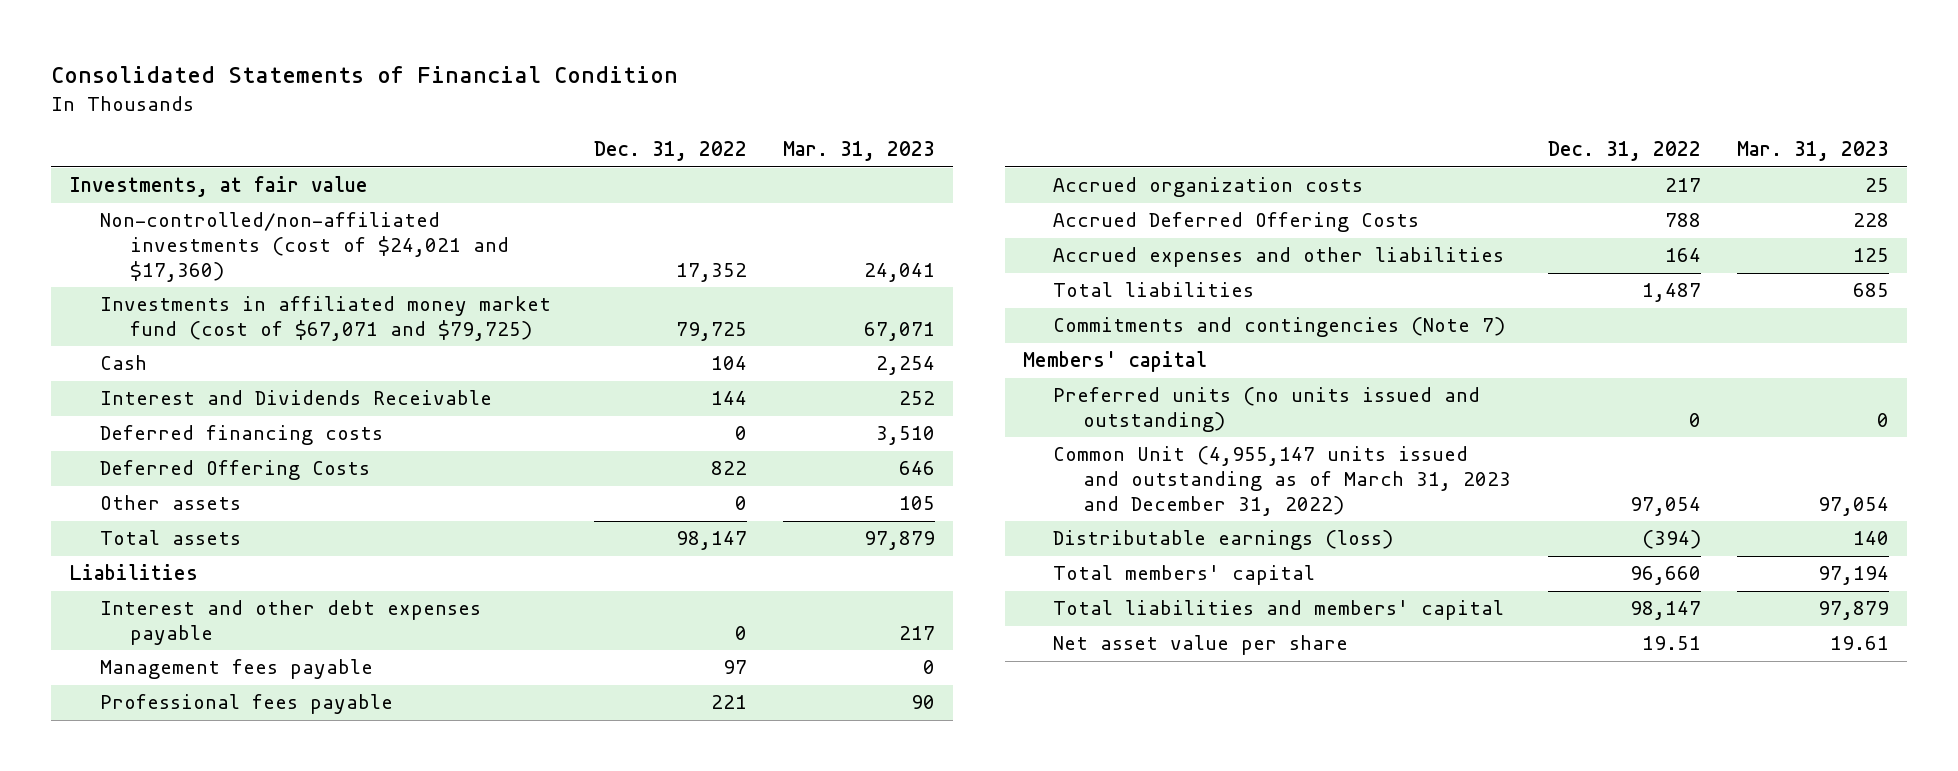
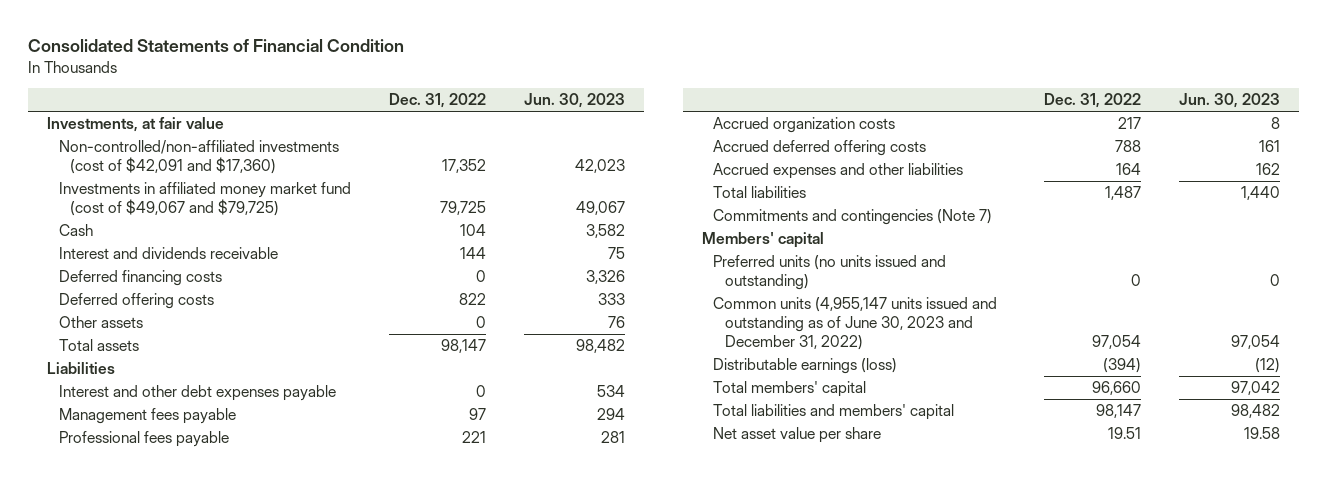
[783,141,936,162] Mar. 31, 2023 -> none
none -> [524,93,626,109] Jun. 30, 2023
[99,212,509,282] Non-controlled/non-affiliated investments (cost of $24,021 and $17,360) -> [58,140,339,175] Non-controlled/non-affiliated investments (cost of $42,091 and $17,360)
[99,296,551,342] Investments in affiliated money market fund (cost of $67,071 and $79,725) -> [58,182,351,217] Investments in affiliated money market fund (cost of $49,067 and $79,725)
[99,390,492,406] Interest and Dividends Receivable -> [58,247,278,260] Interest and dividends receivable
[99,460,370,481] Deferred Offering Costs -> [58,293,214,310] Deferred offering costs
[1053,212,1420,233] Accrued Deferred Offering Costs -> [713,140,927,157] Accrued deferred offering costs
[1053,446,1512,516] Common Unit (4,955,147 units issued and outstanding as of March 31, 2023 and December 31, 2022) -> [713,297,998,351] Common units (4,955,147 units issued and outstanding as of June 30, 2023 and December 31, 2022)

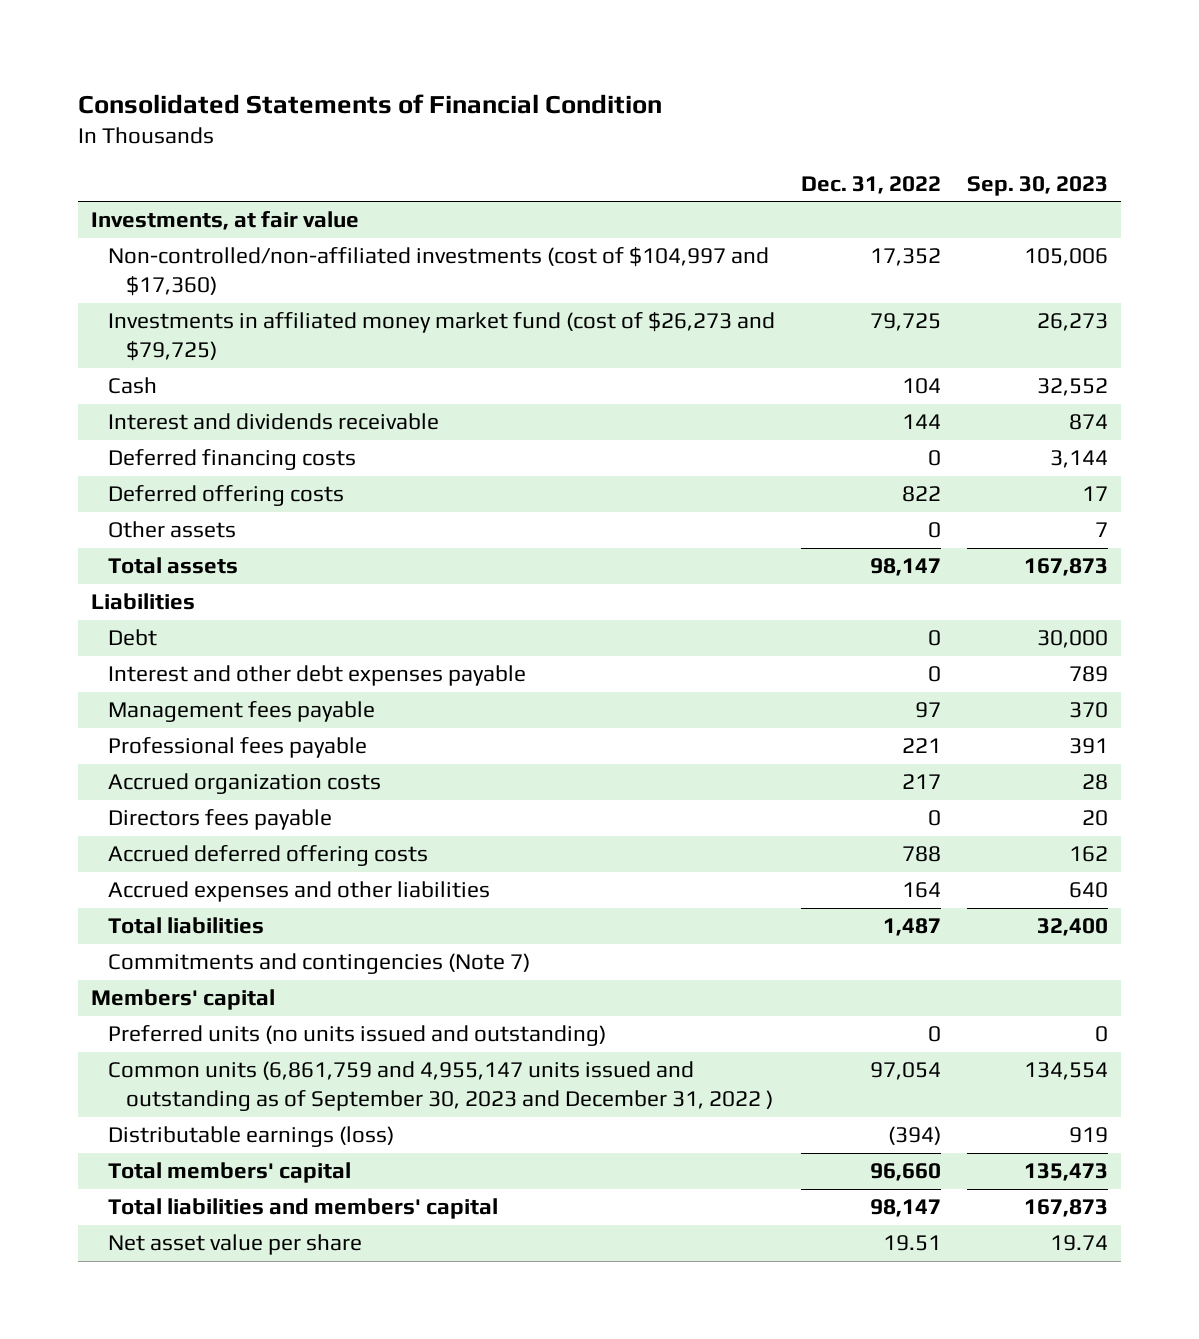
[524,93,626,109] Jun. 30, 2023 -> none
none -> [966,175,1108,196] Sep. 30, 2023
[58,140,339,175] Non-controlled/non-affiliated investments (cost of $42,091 and $17,360) -> [108,247,770,297] Non-controlled/non-affiliated investments (cost of $104,997 and $17,360)
[58,182,351,217] Investments in affiliated money market fund (cost of $49,067 and $79,725) -> [108,312,776,362] Investments in affiliated money market fund (cost of $26,273 and $79,725)
none -> [108,629,158,647] Debt
none -> [108,809,333,831] Directors fees payable
[713,297,998,351] Common units (4,955,147 units issued and outstanding as of June 30, 2023 and December 31, 2022) -> [108,1061,773,1112] Common units (6,861,759 and 4,955,147 units issued and outstanding as of September 30, 2023 and December 31, 2022 )

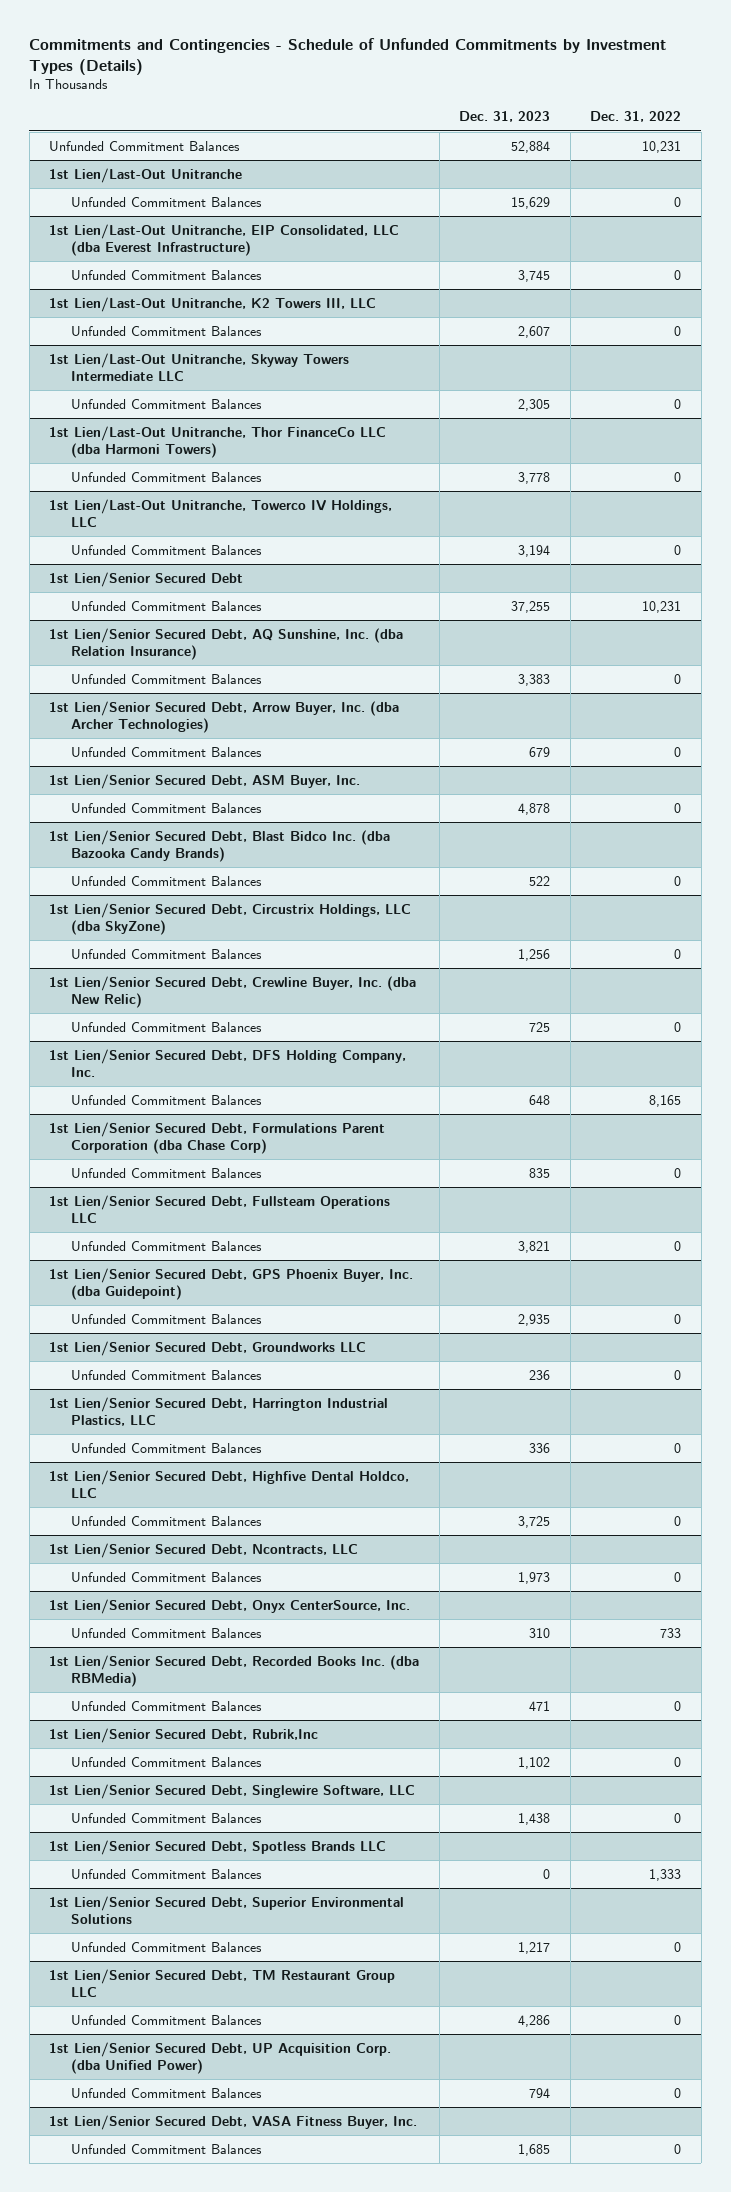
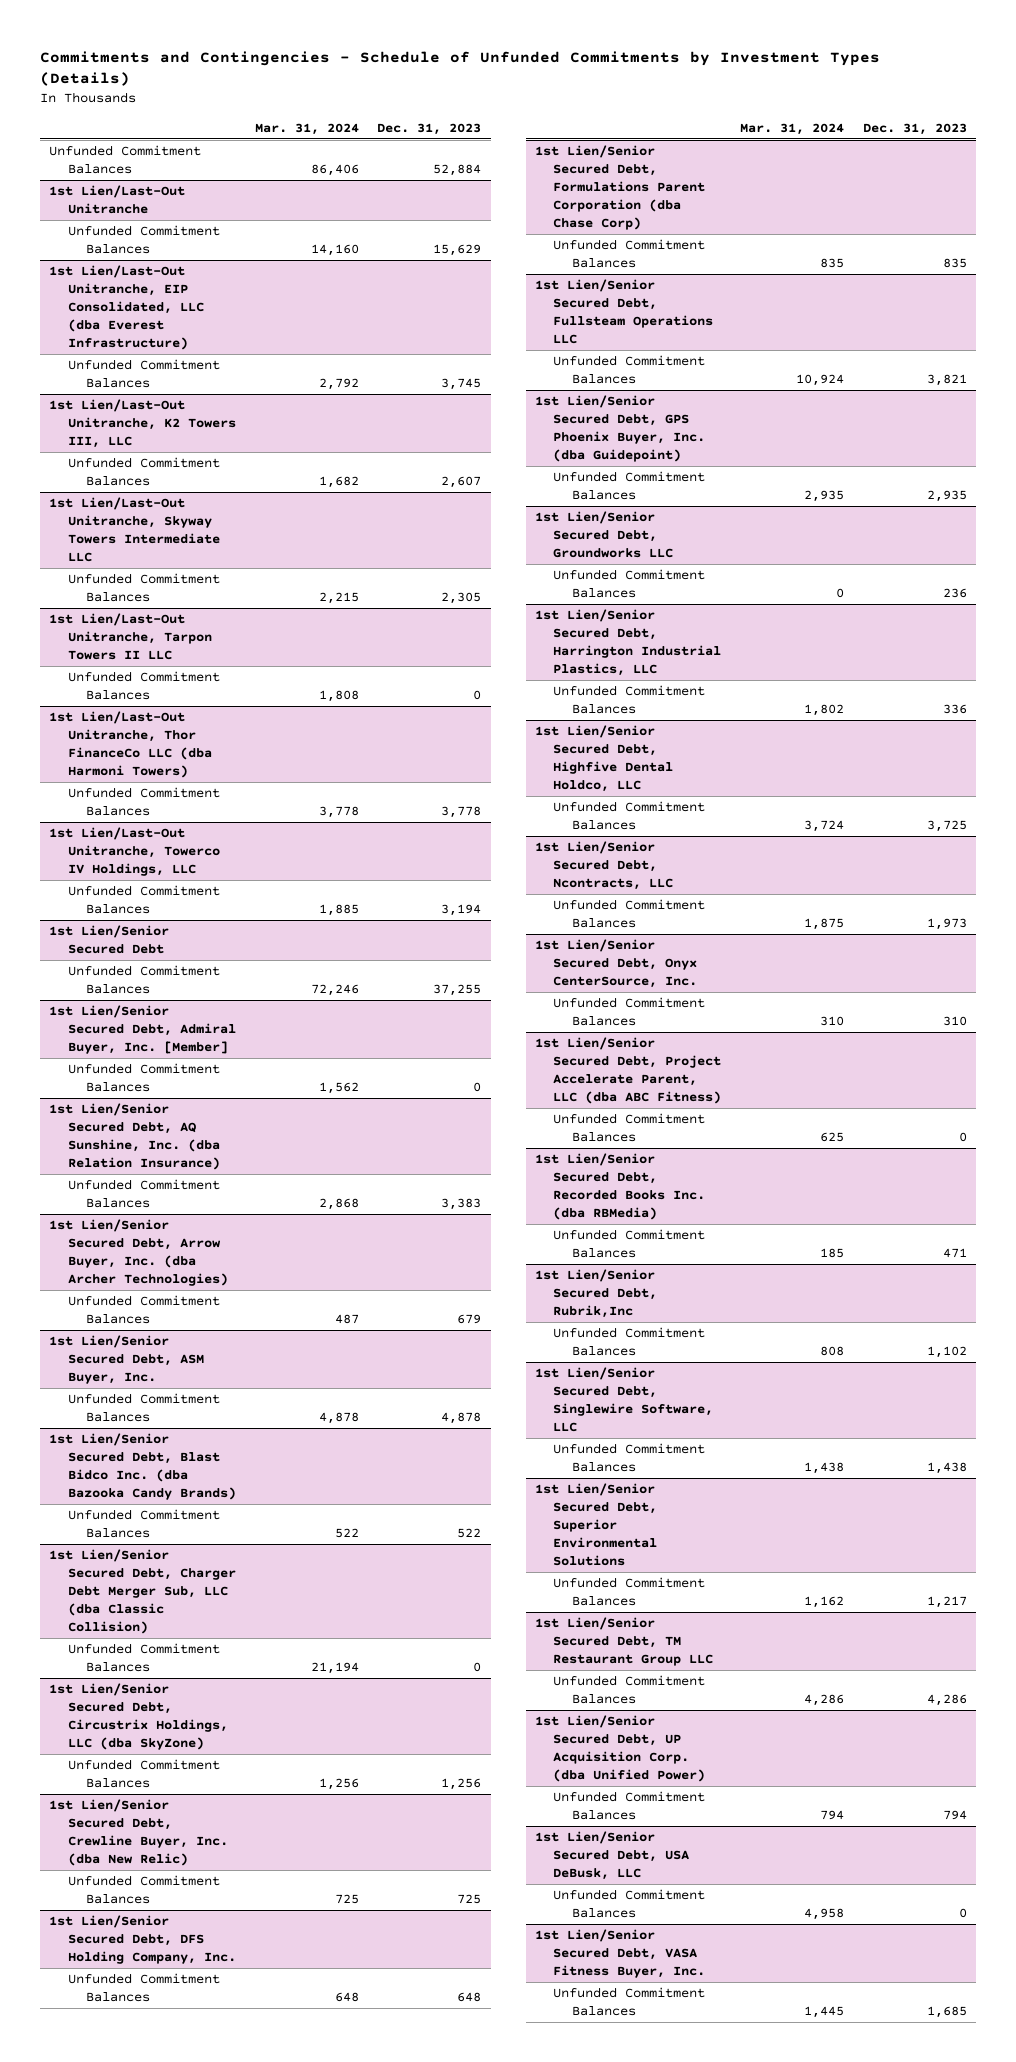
[590,111,682,123] Dec. 31, 2022 -> none
none -> [254,122,359,135] Mar. 31, 2024
none -> [49,613,212,661] 1st Lien/Last-Out Unitranche, Tarpon Towers II LLC
none -> [67,671,220,701] Unfunded Commitment Balances
none -> [49,1005,236,1055] 1st Lien/Senior Secured Debt, Admiral Buyer, Inc. [Member]
none -> [67,1063,220,1093] Unfunded Commitment Balances
none -> [49,1549,236,1634] 1st Lien/Senior Secured Debt, Charger Debt Merger Sub, LLC (dba Classic Collision)
none -> [67,1643,220,1673] Unfunded Commitment Balances
none -> [535,1037,722,1105] 1st Lien/Senior Secured Debt, Project Accelerate Parent, LLC (dba ABC Fitness)
none -> [553,1113,706,1143] Unfunded Commitment Balances
[49,1839,387,1855] 1st Lien/Senior Secured Debt, Spotless Brands LLC -> none
[70,1868,262,1879] Unfunded Commitment Balances -> none
none -> [535,1831,690,1881] 1st Lien/Senior Secured Debt, USA DeBusk, LLC
none -> [553,1889,706,1919] Unfunded Commitment Balances

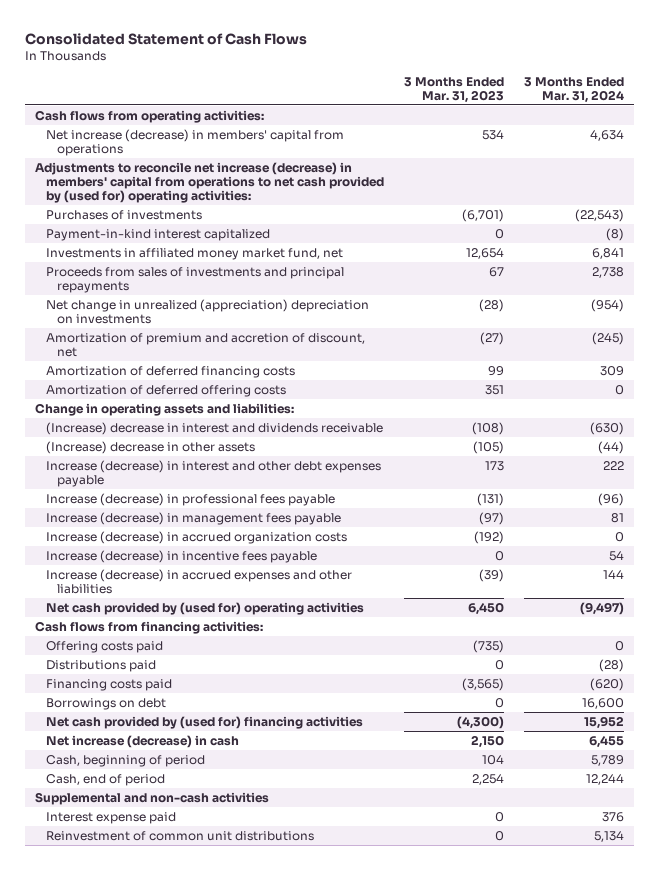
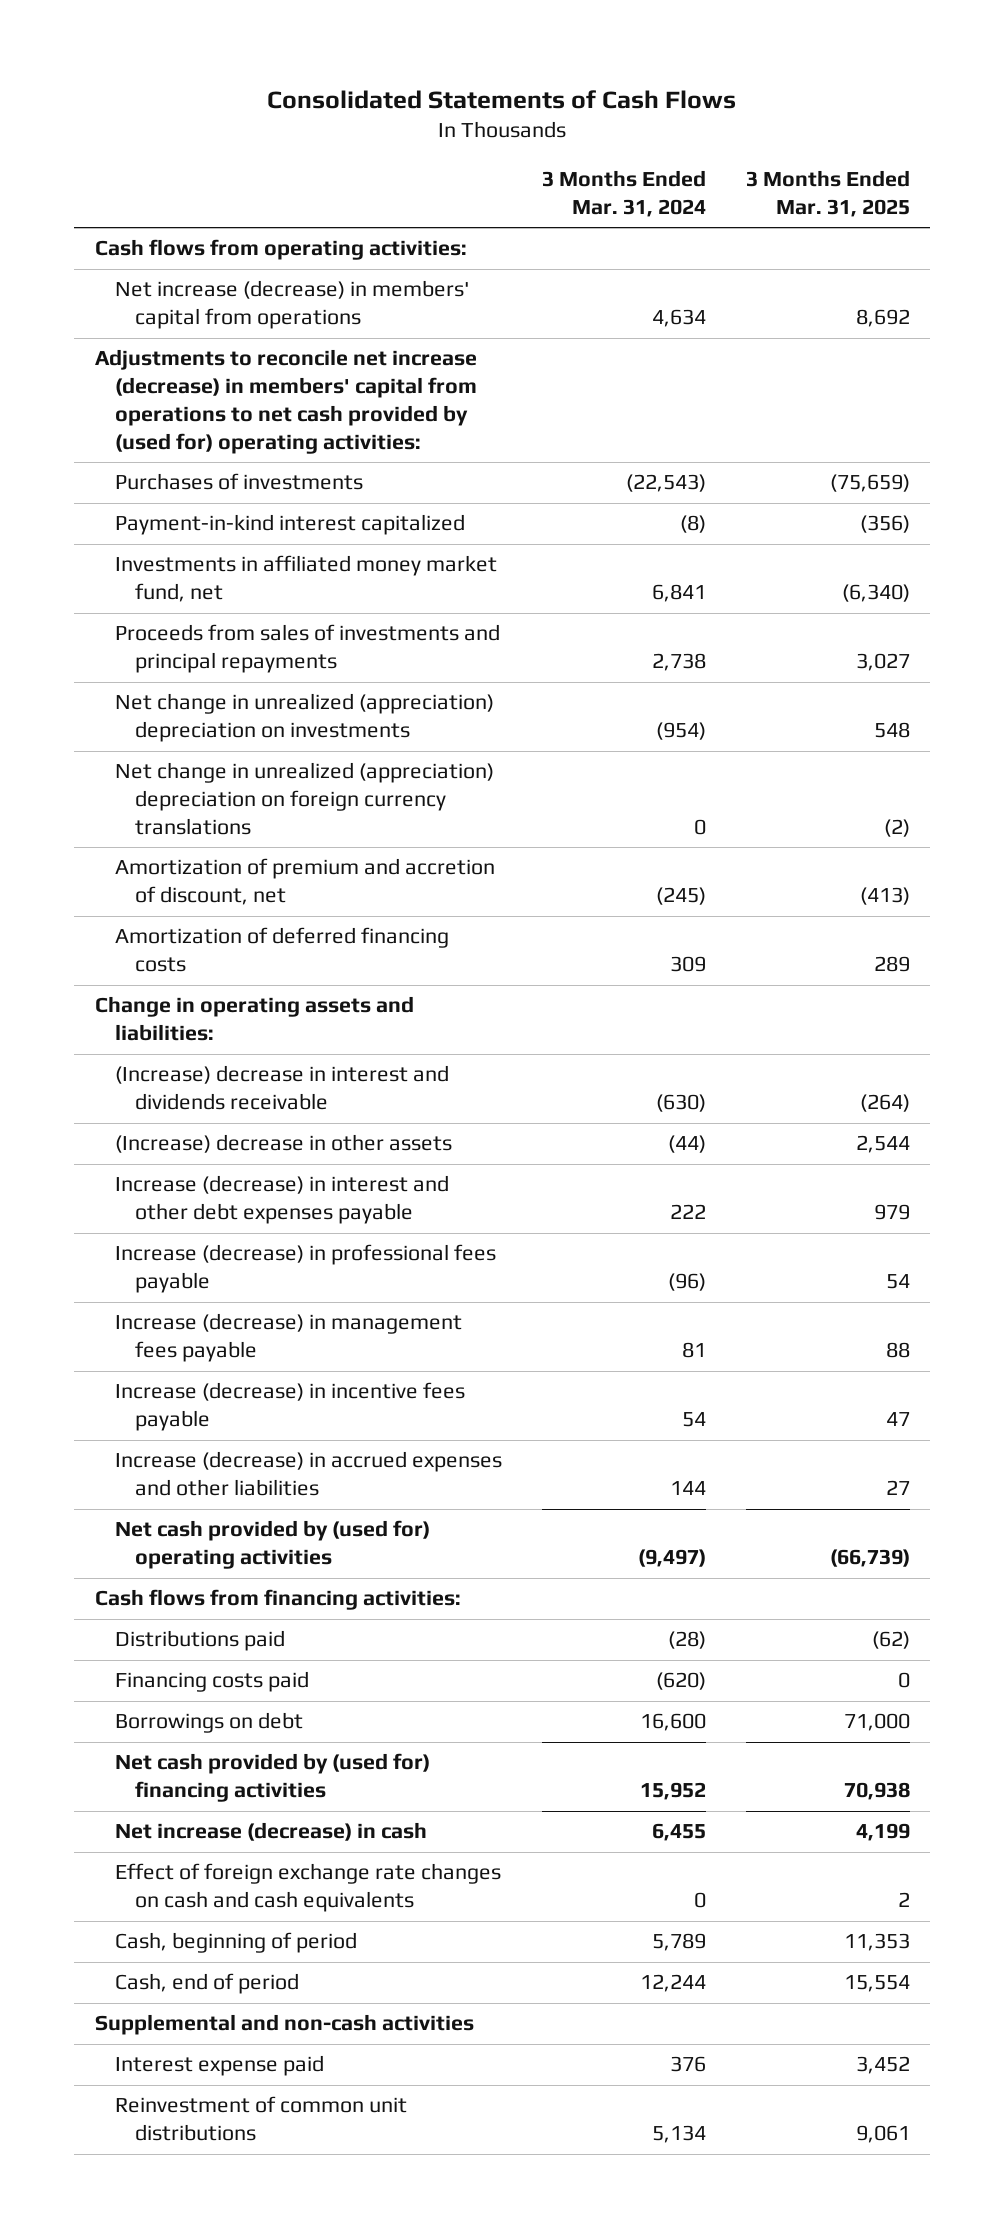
[24,32,307,45] Consolidated Statement of Cash Flows -> [267,90,737,110] Consolidated Statements of Cash Flows
[404,76,505,103] 3 Months Ended Mar. 31, 2023 -> none
none -> [746,170,911,218] 3 Months Ended Mar. 31, 2025
none -> [114,762,494,836] Net change in unrealized (appreciation) depreciation on foreign currency translations
[45,384,286,397] Amortization of deferred offering costs -> none
[45,530,347,544] Increase (decrease) in accrued organization costs -> none
[45,640,163,653] Offering costs paid -> none
none -> [114,1863,501,1913] Effect of foreign exchange rate changes on cash and cash equivalents

